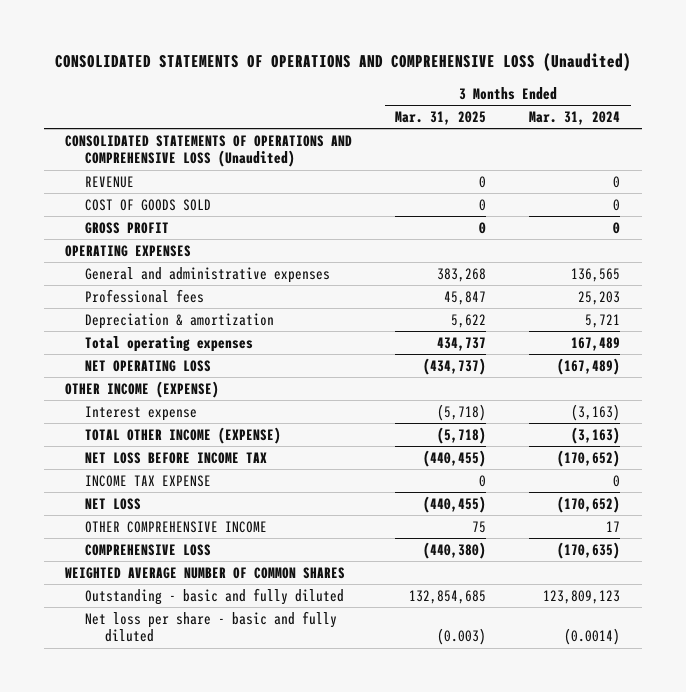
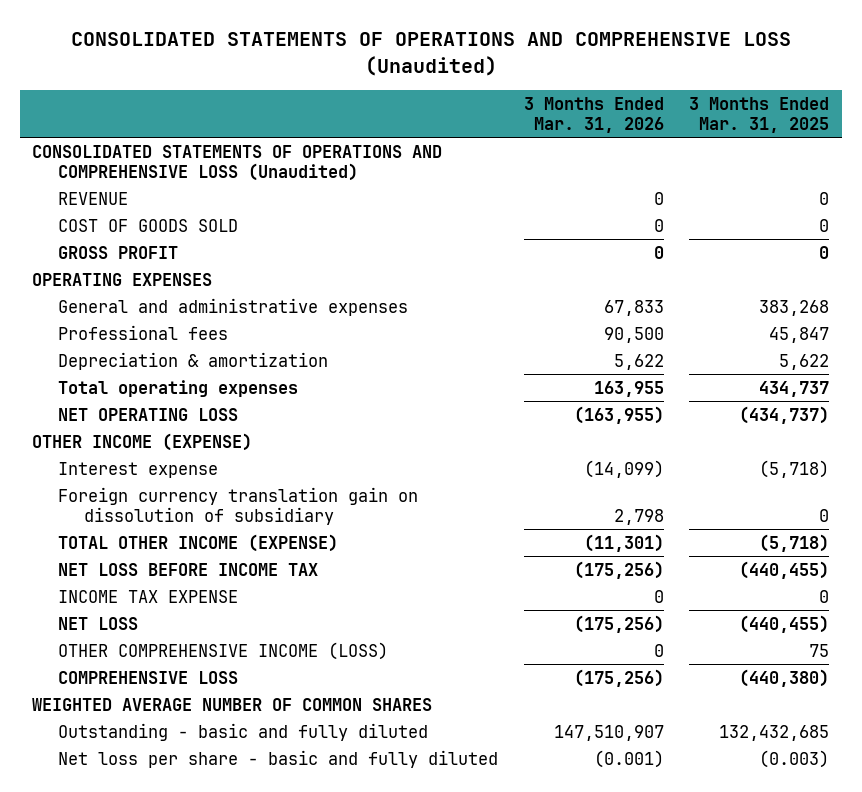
[529,110,621,125] Mar. 31, 2024 -> none
none -> [523,97,664,134] 3 Months Ended Mar. 31, 2026
none -> [58,486,419,525] Foreign currency translation gain on dissolution of subsidiary
[85,520,268,533] OTHER COMPREHENSIVE INCOME -> [58,641,389,660] OTHER COMPREHENSIVE INCOME (LOSS)
[409,589,487,604] 132,854,685 -> [719,724,830,741] 132,432,685

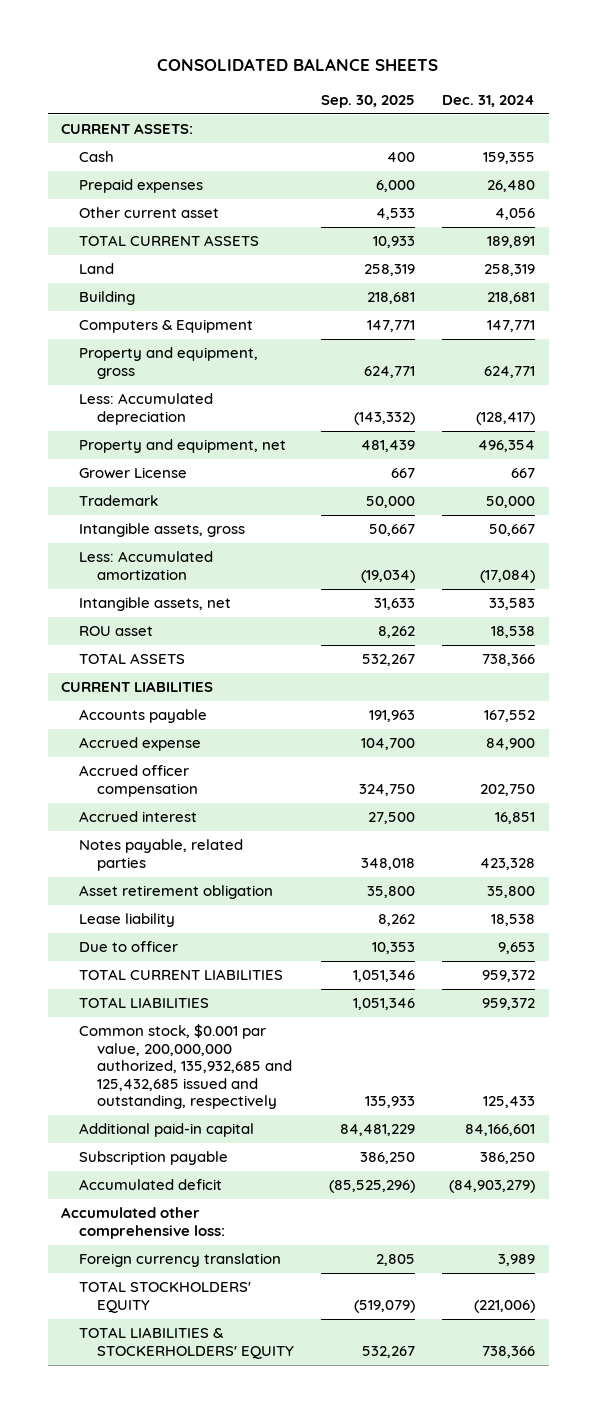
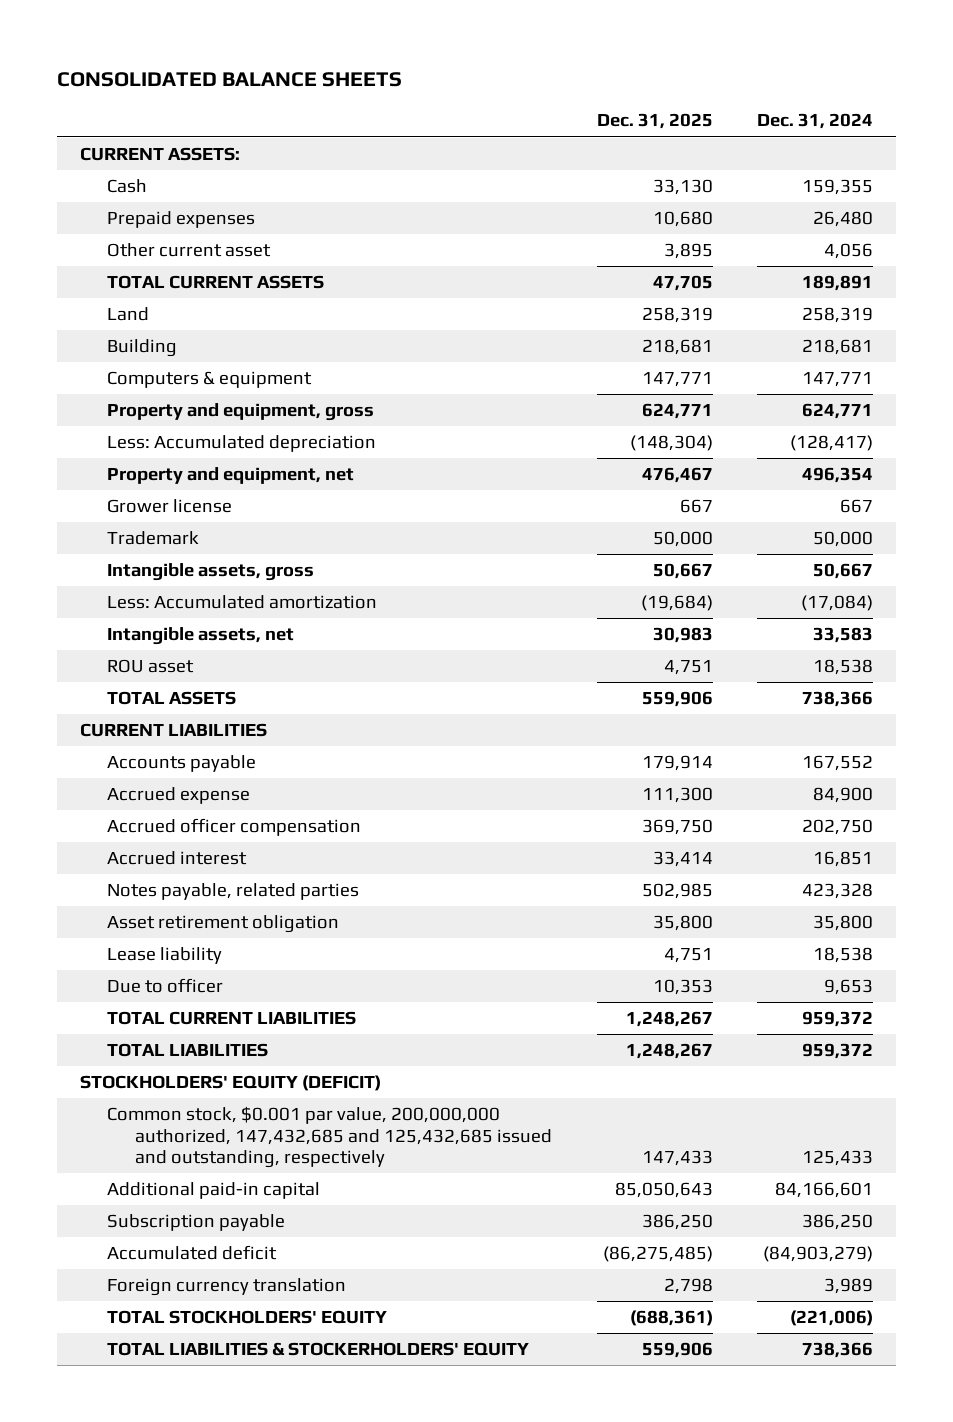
[321,94,416,108] Sep. 30, 2025 -> none
none -> [596,113,713,130] Dec. 31, 2025
[79,319,254,334] Computers & Equipment -> [107,371,313,389] Computers & equipment
[79,467,188,480] Grower License -> [107,499,233,514] Grower license
none -> [79,1075,381,1092] STOCKHOLDERS' EQUITY (DEFICIT)
[79,1024,293,1110] Common stock, $0.001 par value, 200,000,000 authorized, 135,932,685 and 125,432,685 issued and outstanding, respectively -> [107,1106,552,1169] Common stock, $0.001 par value, 200,000,000 authorized, 147,432,685 and 125,432,685 issued and outstanding, respectively
[61,1207,226,1239] Accumulated other comprehensive loss: -> none

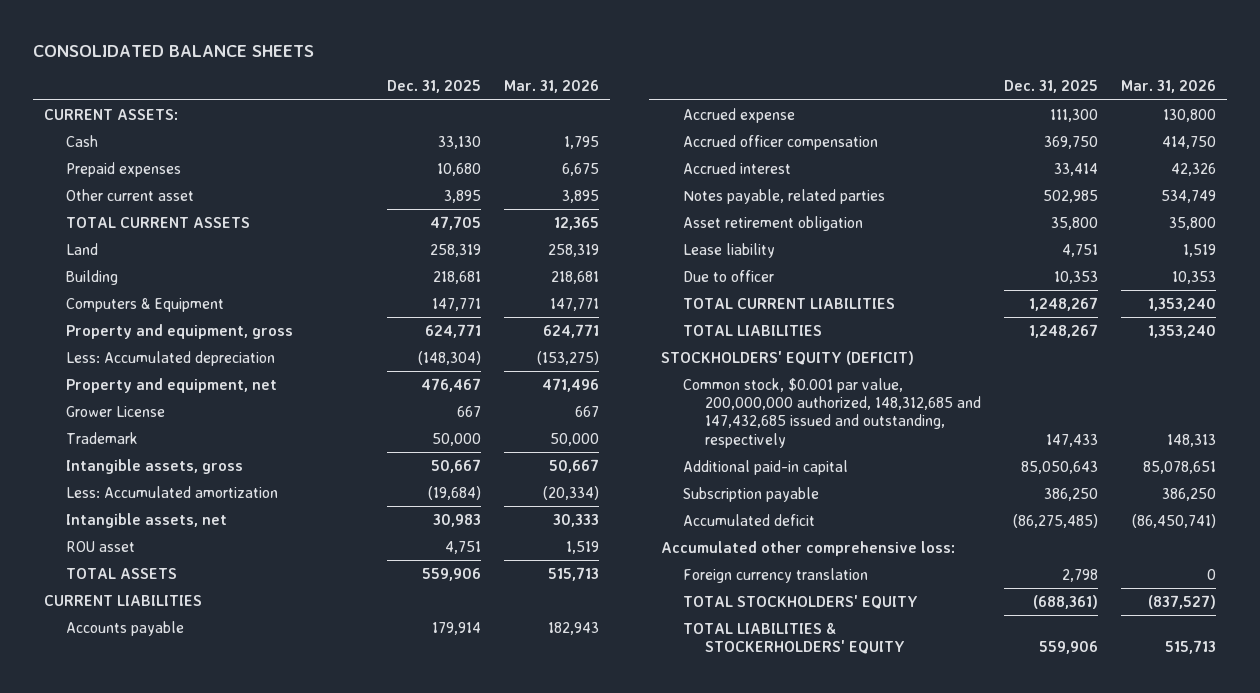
[757,113,874,130] Dec. 31, 2024 -> none
none -> [504,80,600,94] Mar. 31, 2026
[107,371,313,389] Computers & equipment -> [66,297,225,312] Computers & Equipment
[107,499,233,514] Grower license -> [66,405,166,417] Grower License
[107,1106,552,1169] Common stock, $0.001 par value, 200,000,000 authorized, 147,432,685 and 125,432,685 issued and outstanding, respectively -> [682,377,982,448] Common stock, $0.001 par value, 200,000,000 authorized, 148,312,685 and 147,432,685 issued and outstanding, respectively
none -> [660,540,955,556] Accumulated other comprehensive loss:

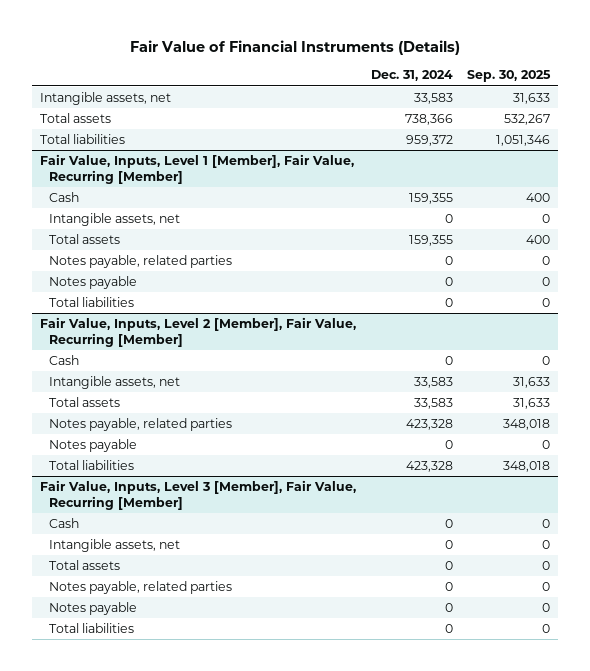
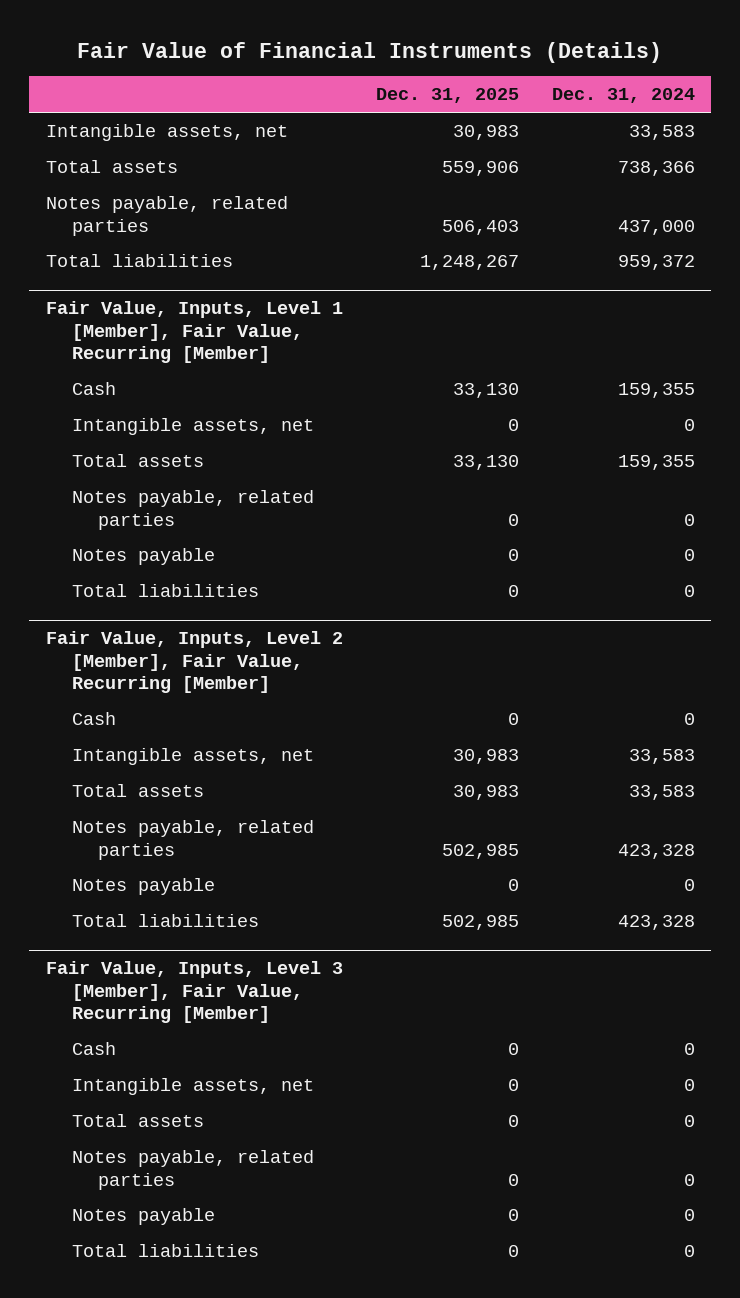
[467,70,552,83] Sep. 30, 2025 -> none
none -> [375,88,519,104] Dec. 31, 2025
none -> [45,195,288,236] Notes payable, related parties

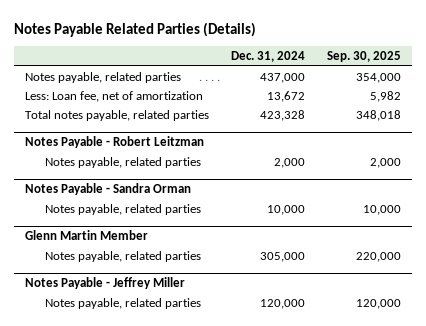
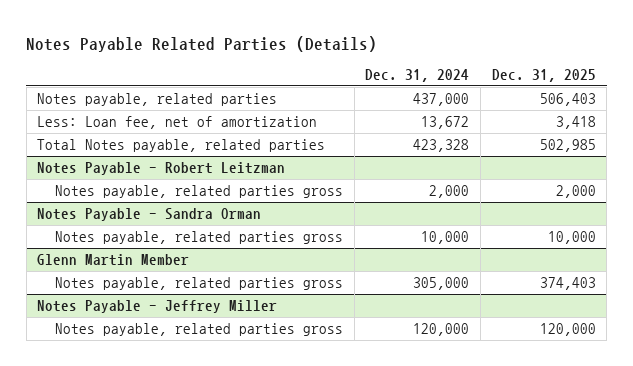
[327,51,402,63] Sep. 30, 2025 -> none
none -> [491,69,596,83] Dec. 31, 2025
[25,109,210,121] Total notes payable, related parties -> [37,138,326,152] Total Notes payable, related parties
[45,156,202,168] Notes payable, related parties -> [54,184,343,198] Notes payable, related parties gross
[45,203,202,215] Notes payable, related parties -> [54,230,343,244] Notes payable, related parties gross
[45,250,202,262] Notes payable, related parties -> [54,276,343,290] Notes payable, related parties gross
[45,297,202,309] Notes payable, related parties -> [54,322,343,336] Notes payable, related parties gross

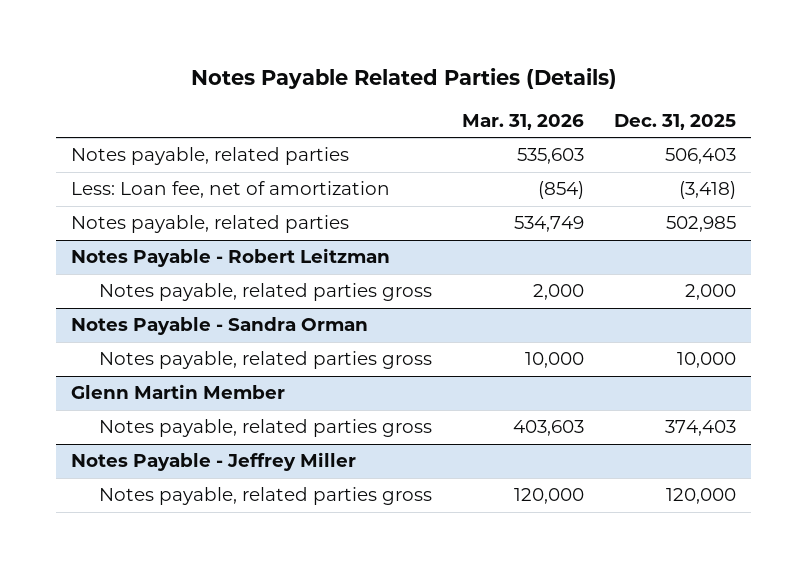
[365,69,470,83] Dec. 31, 2024 -> none
none -> [462,113,585,130] Mar. 31, 2026
[555,115,596,129] 3,418 -> [679,181,737,200] (3,418)
[37,138,326,152] Total Notes payable, related parties -> [71,215,350,234] Notes payable, related parties

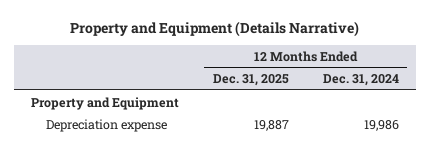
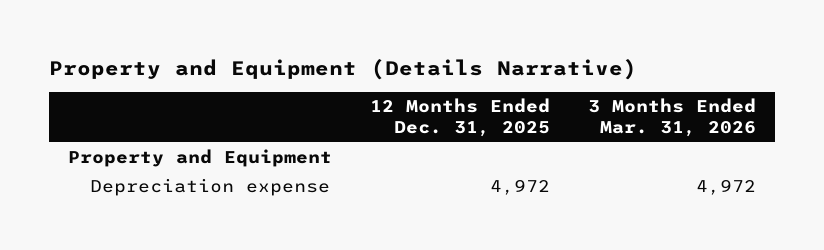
[322,73,399,86] Dec. 31, 2024 -> none
none -> [587,98,756,138] 3 Months Ended Mar. 31, 2026
[253,119,289,131] 19,887 -> [489,179,550,196] 4,972

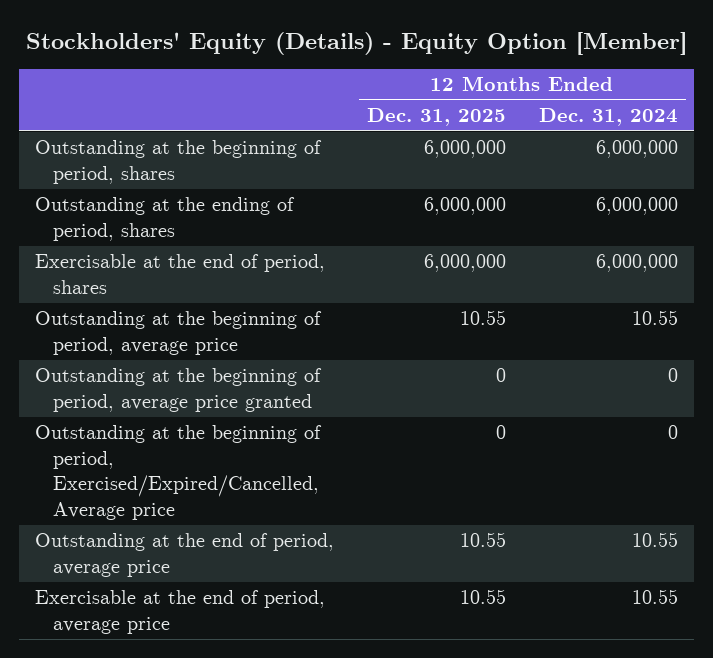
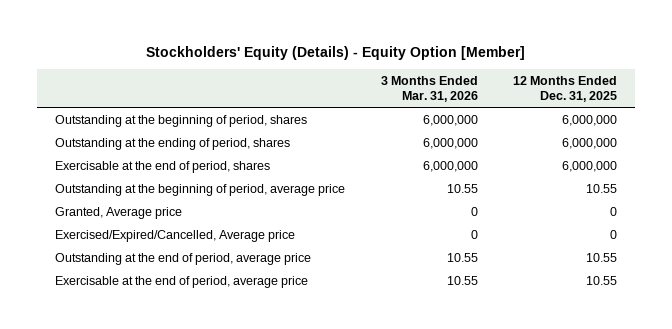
[538,108,678,127] Dec. 31, 2024 -> none
none -> [380,75,478,102] 3 Months Ended Mar. 31, 2026
[35,368,323,412] Outstanding at the beginning of period, average price granted -> [55,206,183,219] Granted, Average price
[35,425,323,520] Outstanding at the beginning of period, Exercised/Expired/Cancelled, Average price -> [55,229,296,242] Exercised/Expired/Cancelled, Average price

